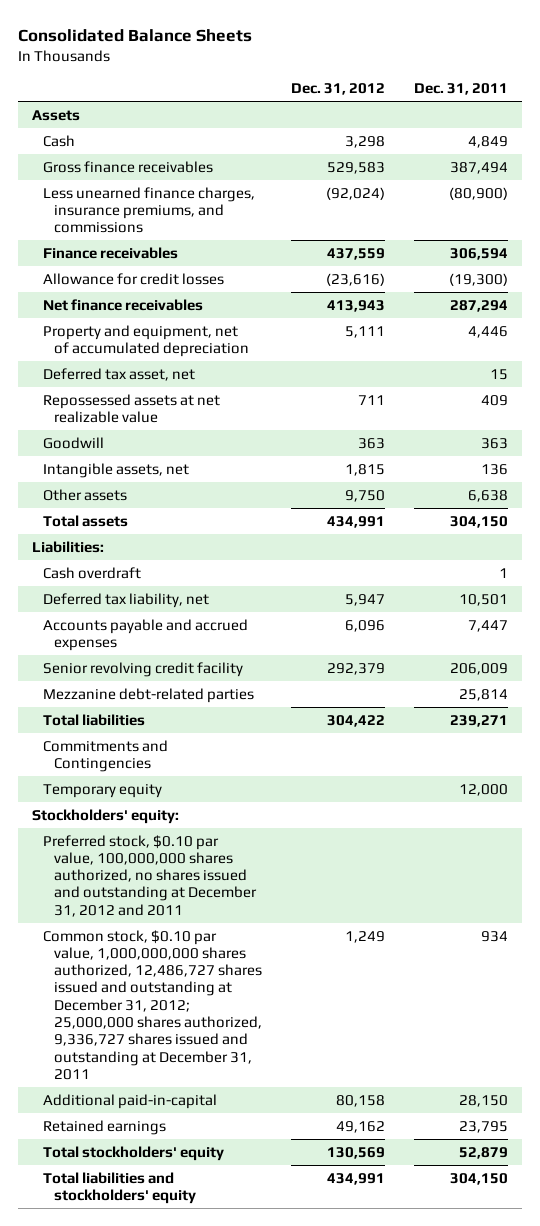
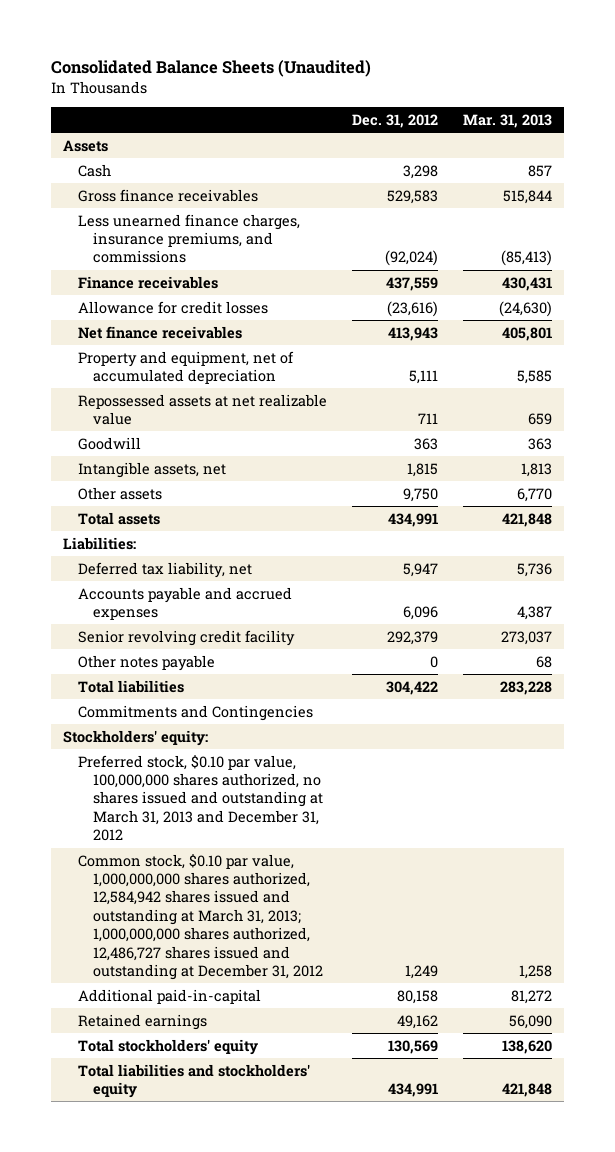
[17,28,252,42] Consolidated Balance Sheets -> [50,60,371,78] Consolidated Balance Sheets (Unaudited)
[413,83,508,96] Dec. 31, 2011 -> none
none -> [462,114,552,129] Mar. 31, 2013
[43,367,196,381] Deferred tax asset, net -> none
[43,566,142,579] Cash overdraft -> none
[43,687,255,703] Mezzanine debt-related parties -> none
none -> [77,654,215,671] Other notes payable
[43,783,163,798] Temporary equity -> none
[43,834,258,917] Preferred stock, $0.10 par value, 100,000,000 shares authorized, no shares issued and outstanding at December 31, 2012 and 2011 -> [77,754,323,842] Preferred stock, $0.10 par value, 100,000,000 shares authorized, no shares issued and outstanding at March 31, 2013 and December 31, 2012
[43,929,263,1080] Common stock, $0.10 par value, 1,000,000,000 shares authorized, 12,486,727 shares issued and outstanding at December 31, 2012; 25,000,000 shares authorized, 9,336,727 shares issued and outstanding at December 31, 2011 -> [77,853,323,980] Common stock, $0.10 par value, 1,000,000,000 shares authorized, 12,584,942 shares issued and outstanding at March 31, 2013; 1,000,000,000 shares authorized, 12,486,727 shares issued and outstanding at December 31, 2012

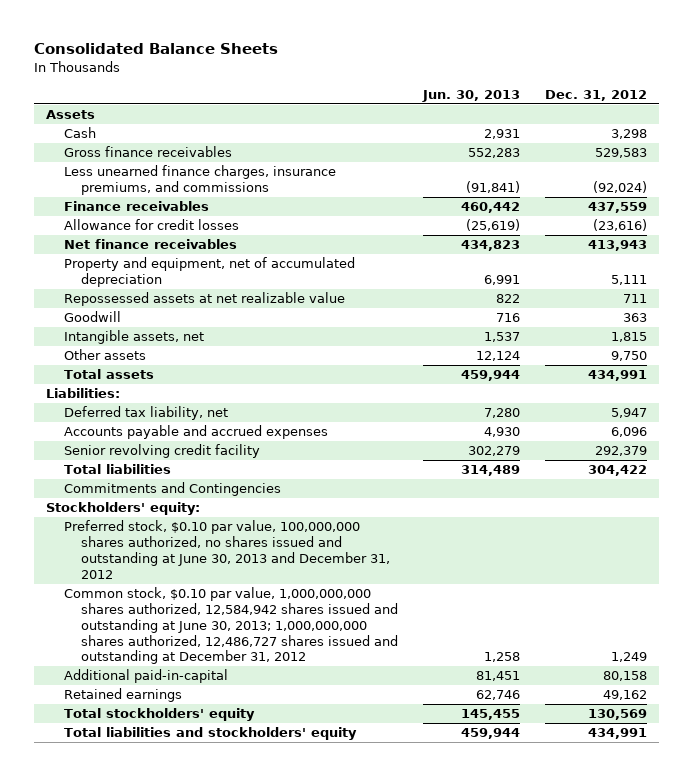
[50,60,371,78] Consolidated Balance Sheets (Unaudited) -> [33,43,278,55] Consolidated Balance Sheets
[462,114,552,129] Mar. 31, 2013 -> none
none -> [422,90,521,103] Jun. 30, 2013
[77,654,215,671] Other notes payable -> none
[77,754,323,842] Preferred stock, $0.10 par value, 100,000,000 shares authorized, no shares issued and outstanding at March 31, 2013 and December 31, 2012 -> [63,520,391,579] Preferred stock, $0.10 par value, 100,000,000 shares authorized, no shares issued and outstanding at June 30, 2013 and December 31, 2012
[77,853,323,980] Common stock, $0.10 par value, 1,000,000,000 shares authorized, 12,584,942 shares issued and outstanding at March 31, 2013; 1,000,000,000 shares authorized, 12,486,727 shares issued and outstanding at December 31, 2012 -> [63,587,399,665] Common stock, $0.10 par value, 1,000,000,000 shares authorized, 12,584,942 shares issued and outstanding at June 30, 2013; 1,000,000,000 shares authorized, 12,486,727 shares issued and outstanding at December 31, 2012

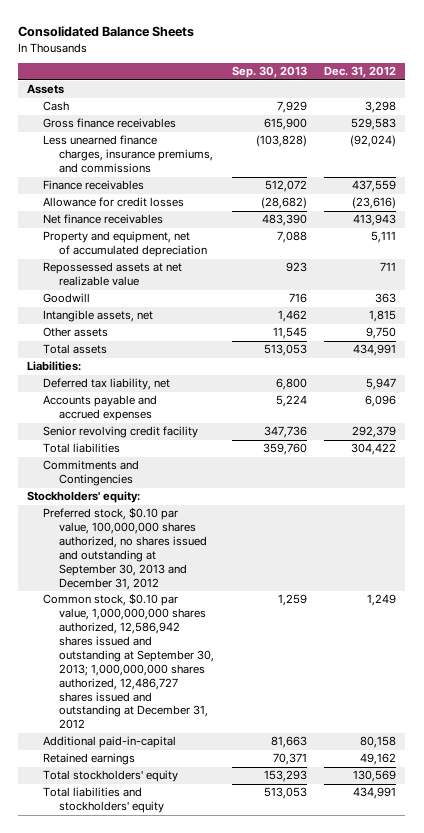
[422,90,521,103] Jun. 30, 2013 -> none
none -> [231,66,307,79] Sep. 30, 2013
[63,520,391,579] Preferred stock, $0.10 par value, 100,000,000 shares authorized, no shares issued and outstanding at June 30, 2013 and December 31, 2012 -> [43,507,208,590] Preferred stock, $0.10 par value, 100,000,000 shares authorized, no shares issued and outstanding at September 30, 2013 and December 31, 2012
[63,587,399,665] Common stock, $0.10 par value, 1,000,000,000 shares authorized, 12,584,942 shares issued and outstanding at June 30, 2013; 1,000,000,000 shares authorized, 12,486,727 shares issued and outstanding at December 31, 2012 -> [43,593,215,730] Common stock, $0.10 par value, 1,000,000,000 shares authorized, 12,586,942 shares issued and outstanding at September 30, 2013; 1,000,000,000 shares authorized, 12,486,727 shares issued and outstanding at December 31, 2012

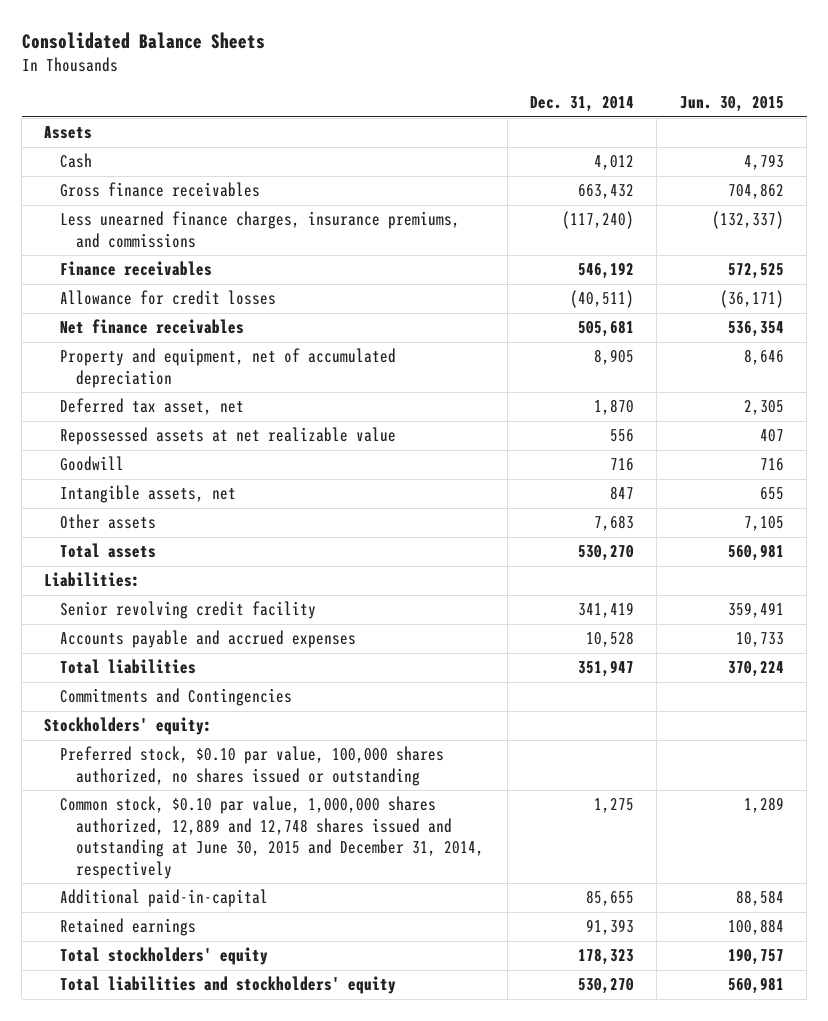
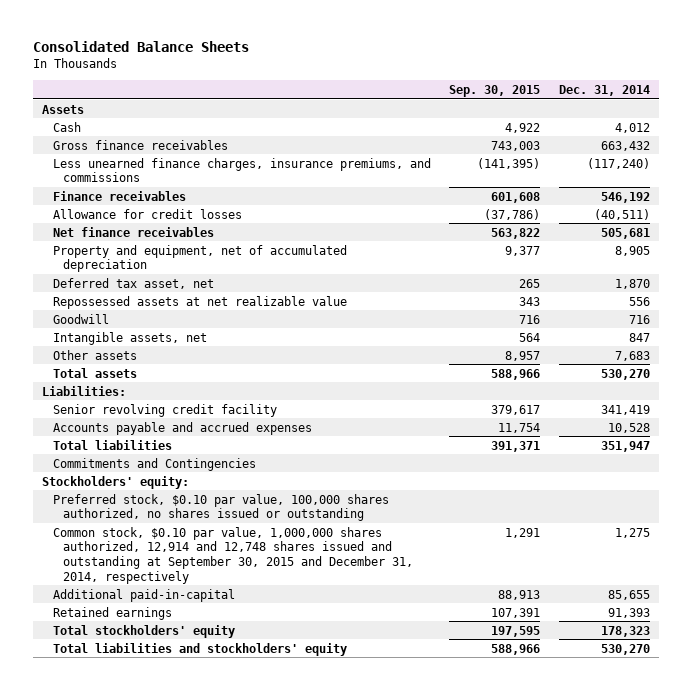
[679,95,784,112] Jun. 30, 2015 -> none
none -> [449,84,541,97] Sep. 30, 2015
[60,796,485,879] Common stock, $0.10 par value, 1,000,000 shares authorized, 12,889 and 12,748 shares issued and outstanding at June 30, 2015 and December 31, 2014, respectively -> [52,526,414,584] Common stock, $0.10 par value, 1,000,000 shares authorized, 12,914 and 12,748 shares issued and outstanding at September 30, 2015 and December 31, 2014, respectively

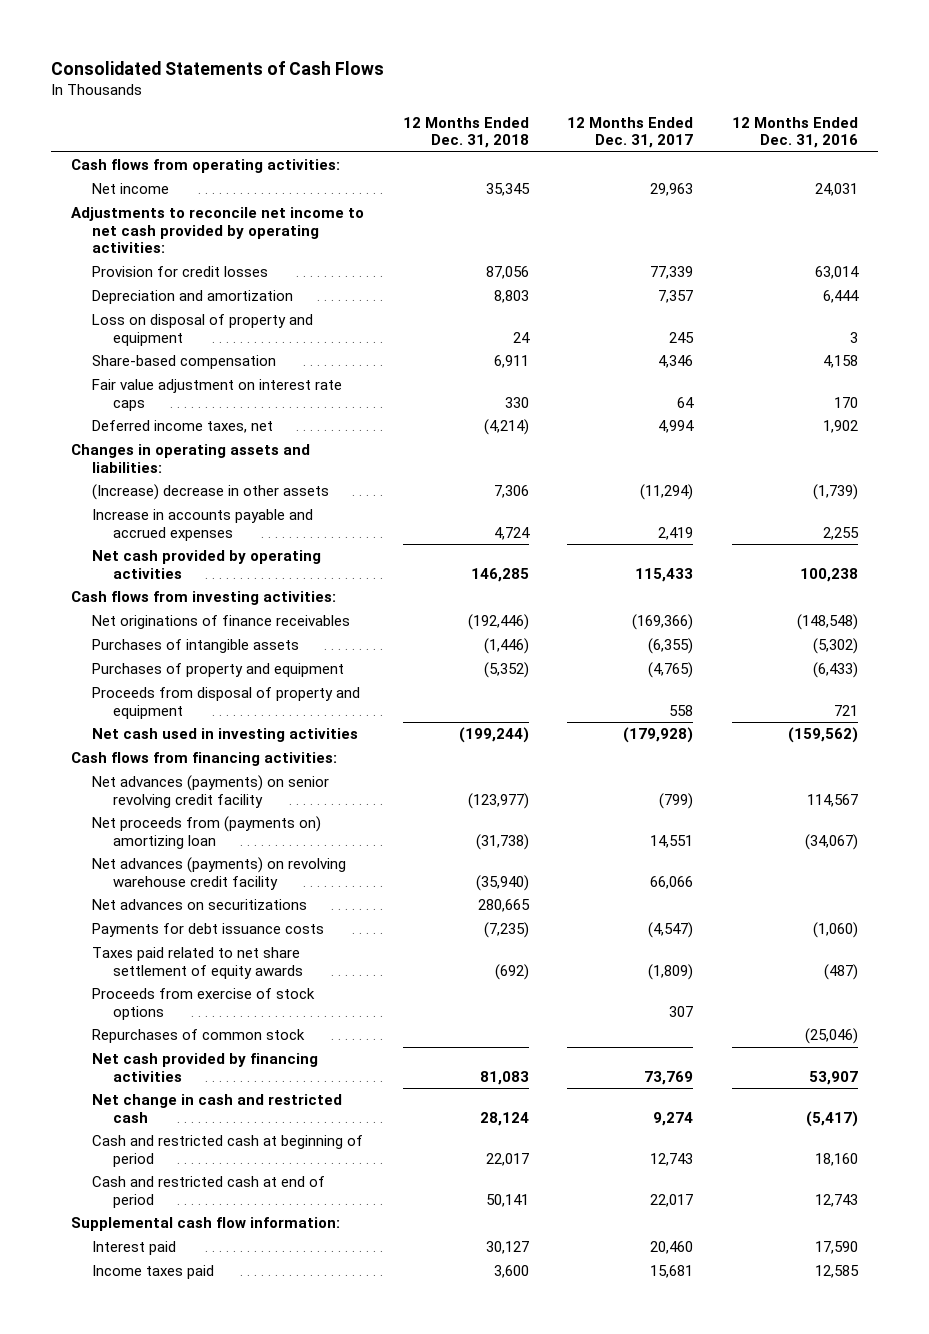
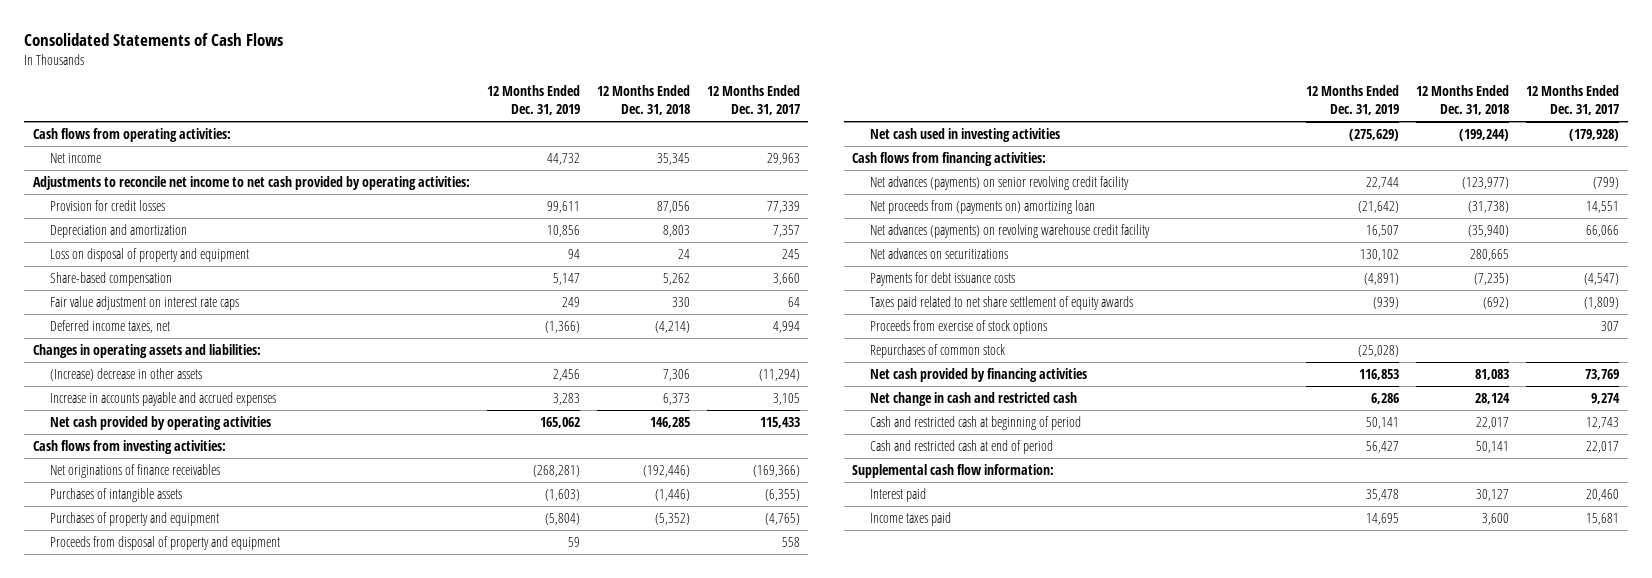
[732,116,859,149] 12 Months Ended Dec. 31, 2016 -> none
none -> [486,85,580,116] 12 Months Ended Dec. 31, 2019
[493,355,529,369] 6,911 -> [662,273,690,286] 5,262
[658,355,694,369] 4,346 -> [772,273,800,286] 3,660
[493,526,530,540] 4,724 -> [662,393,690,406] 6,373
[658,526,694,540] 2,419 -> [772,393,800,406] 3,105

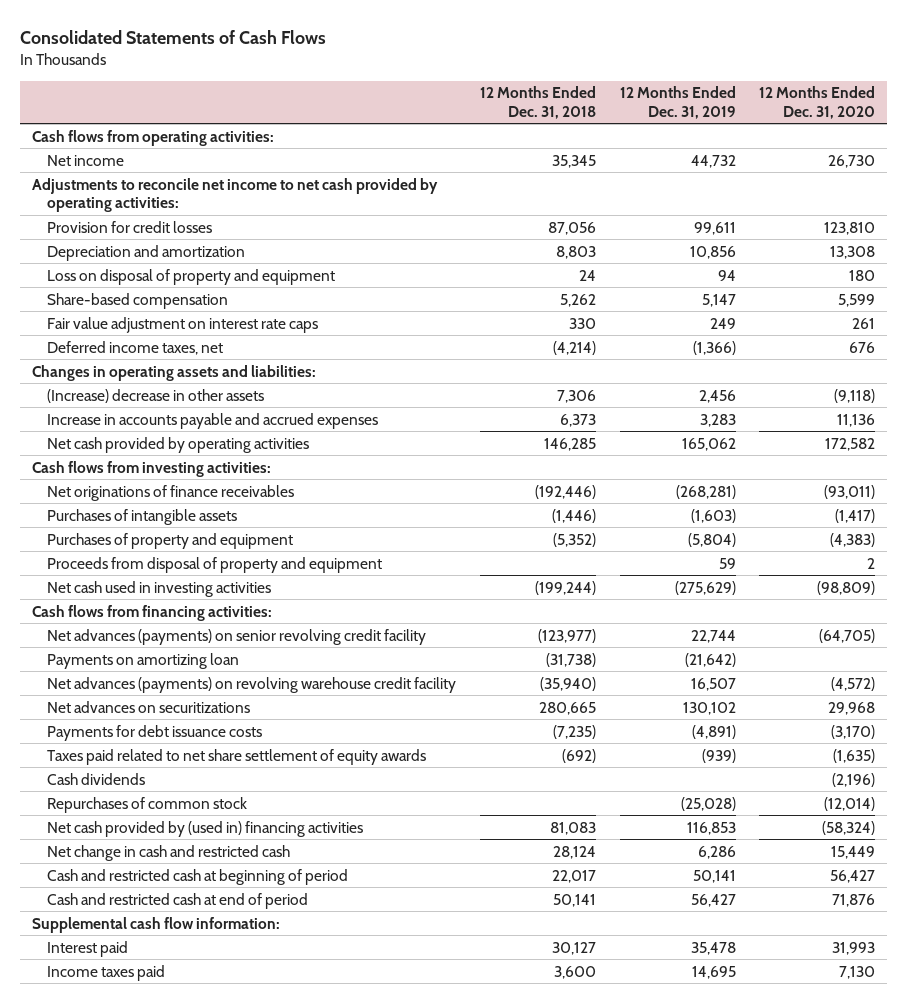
[706,85,800,116] 12 Months Ended Dec. 31, 2017 -> none
none -> [759,86,876,119] 12 Months Ended Dec. 31, 2020
[869,200,1095,215] Net proceeds from (payments on) amortizing loan -> [46,652,239,669] Payments on amortizing loan
[869,320,1047,335] Proceeds from exercise of stock options -> none
none -> [46,772,145,785] Cash dividends
[869,368,1087,383] Net cash provided by financing activities -> [46,820,363,837] Net cash provided by (used in) financing activities

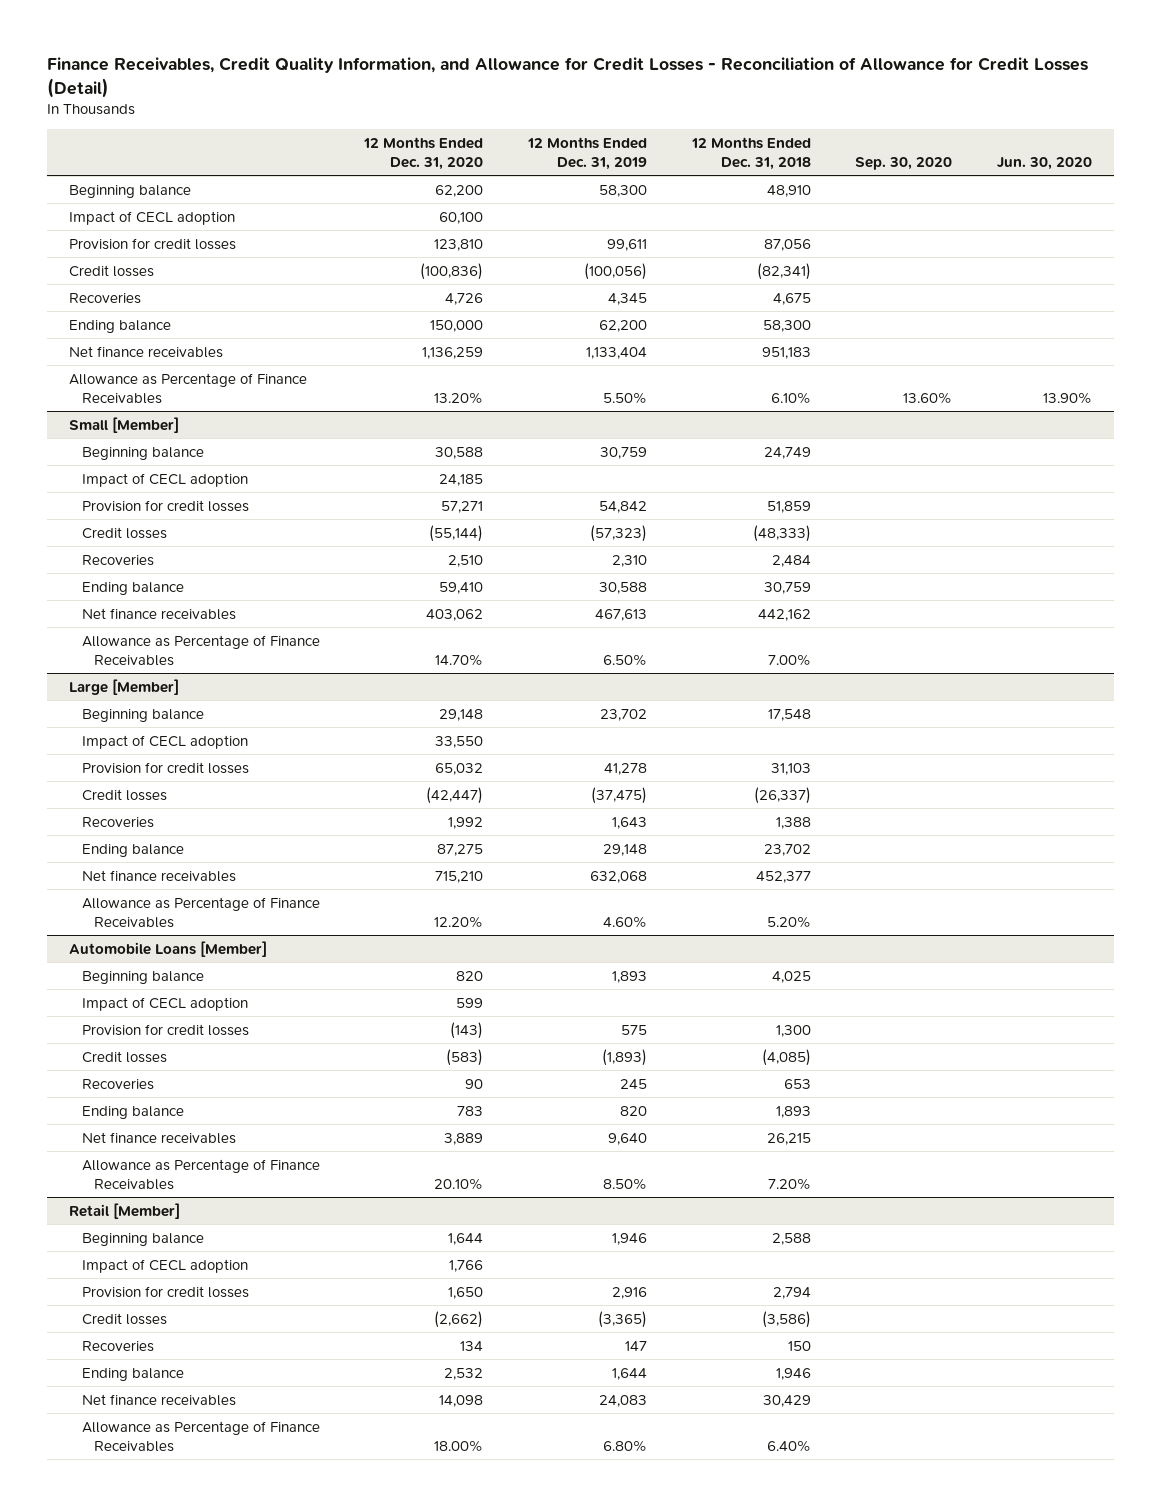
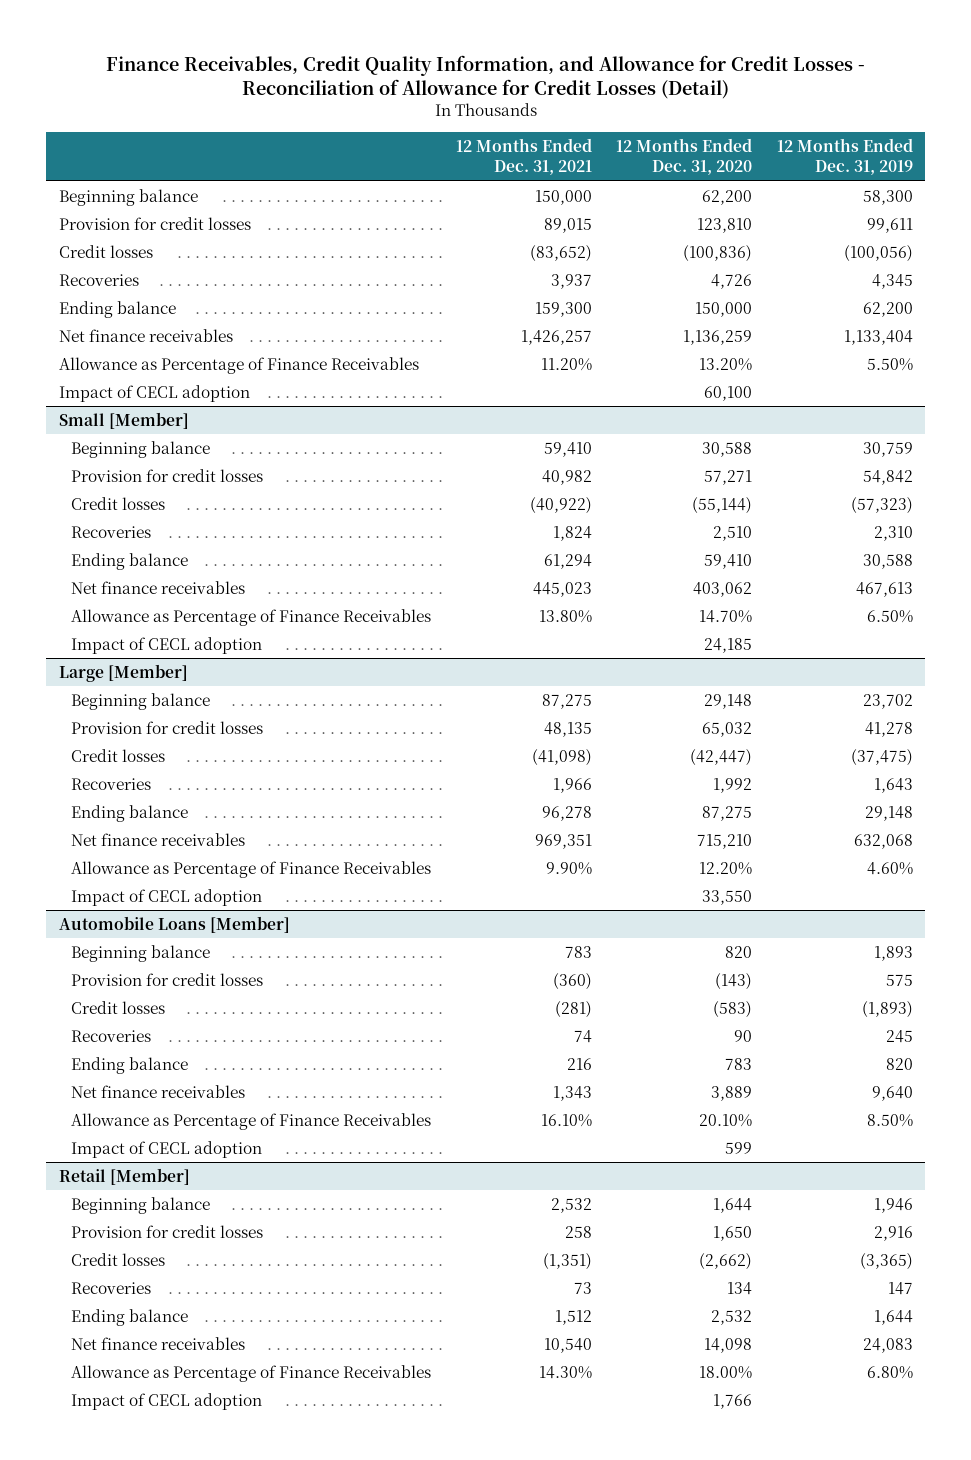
[690,136,811,170] 12 Months Ended Dec. 31, 2018 -> none
[855,156,953,170] Sep. 30, 2020 -> none
[997,156,1093,170] Jun. 30, 2020 -> none
none -> [455,138,592,176] 12 Months Ended Dec. 31, 2021
[69,210,236,225] Impact of CECL adoption -> [58,384,250,402] Impact of CECL adoption
[81,472,248,487] Impact of CECL adoption -> [71,636,263,654] Impact of CECL adoption
[81,734,248,749] Impact of CECL adoption -> [71,888,263,906] Impact of CECL adoption
[81,996,248,1011] Impact of CECL adoption -> [71,1140,263,1158] Impact of CECL adoption
[81,1258,248,1273] Impact of CECL adoption -> [71,1392,263,1410] Impact of CECL adoption

